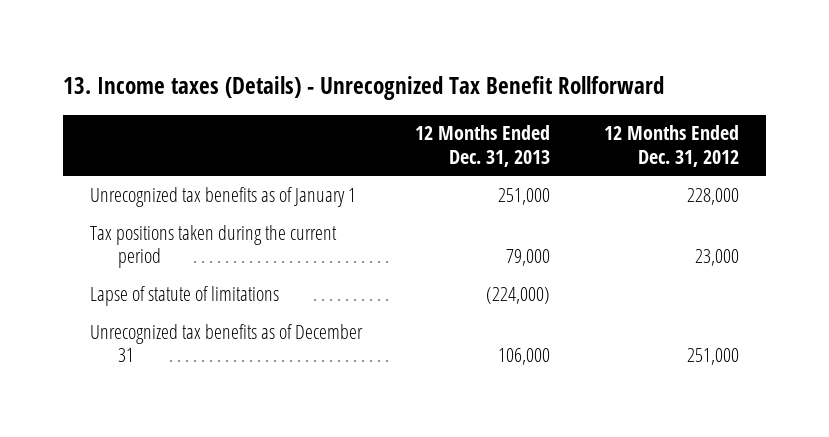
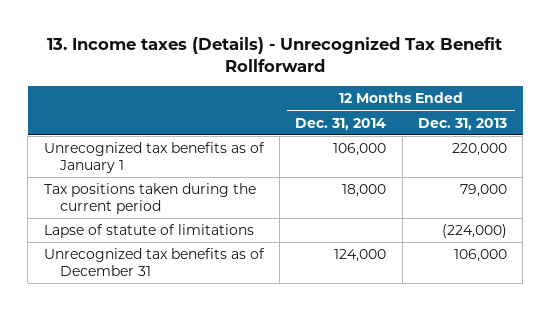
[603,125,739,167] 12 Months Ended Dec. 31, 2012 -> none
none -> [295,117,387,130] Dec. 31, 2014
[498,187,551,205] 251,000 -> [451,143,507,157] 220,000

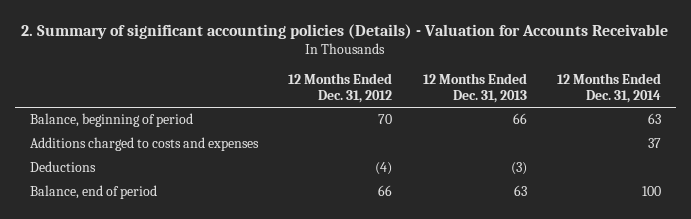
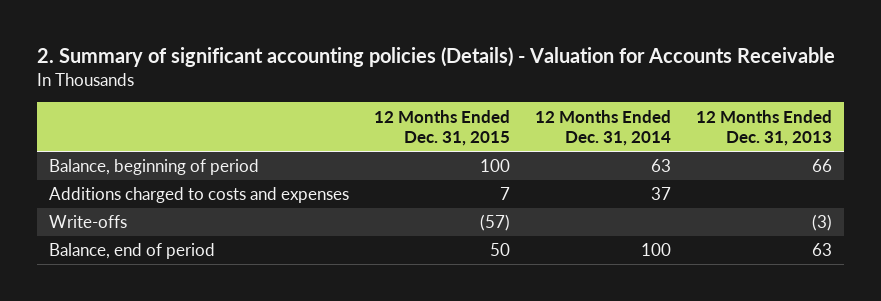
[288,72,393,103] 12 Months Ended Dec. 31, 2012 -> none
none -> [374,109,511,147] 12 Months Ended Dec. 31, 2015
[30,161,97,173] Deductions -> [49,215,128,229] Write-offs

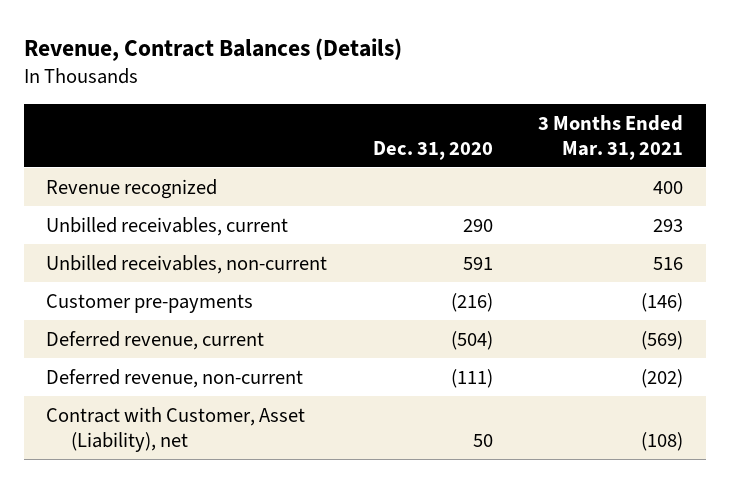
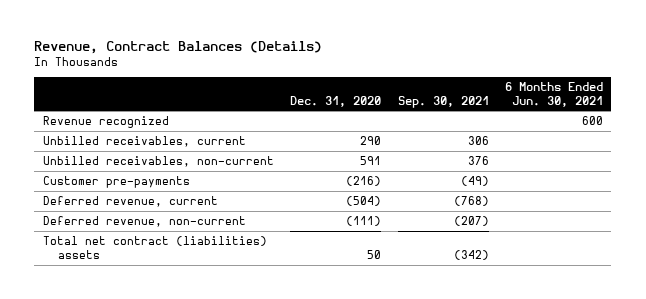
[538,114,684,160] 3 Months Ended Mar. 31, 2021 -> none
none -> [397,95,489,108] Sep. 30, 2021
none -> [504,81,603,107] 6 Months Ended Jun. 30, 2021
[46,406,306,452] Contract with Customer, Asset (Liability), net -> [42,236,267,259] Total net contract (liabilities) assets

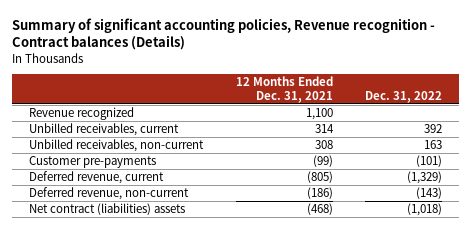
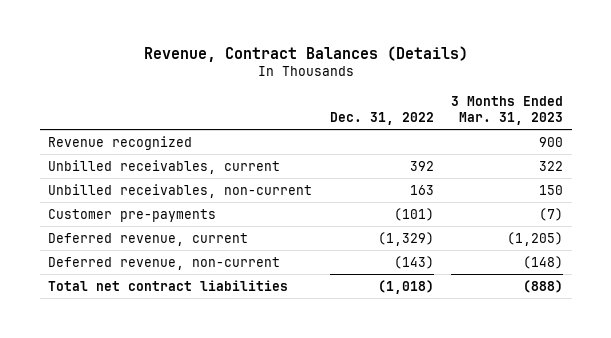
[12,17,436,51] Summary of significant accounting policies, Revenue recognition - Contract balances (Details) -> [143,46,468,63] Revenue, Contract Balances (Details)
[235,76,333,103] 12 Months Ended Dec. 31, 2021 -> none
none -> [451,95,564,125] 3 Months Ended Mar. 31, 2023
[28,203,185,216] Net contract (liabilities) assets -> [48,279,289,291] Total net contract liabilities

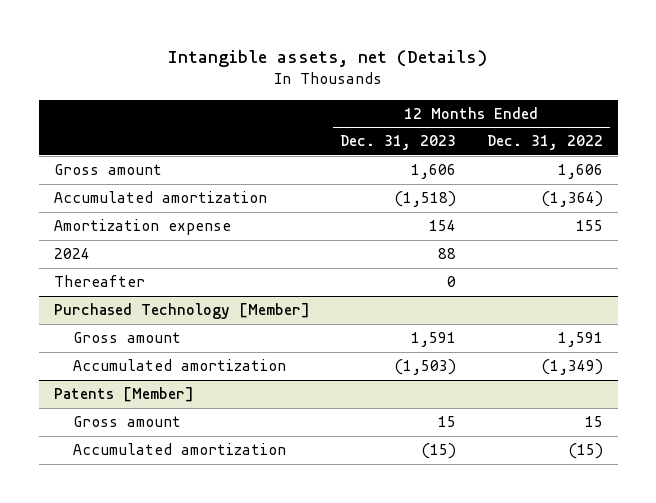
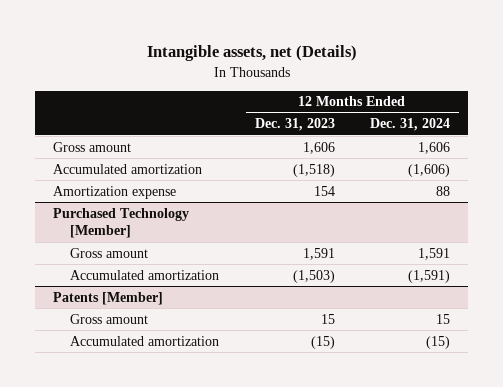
[486,135,603,151] Dec. 31, 2022 -> none
none -> [370,118,451,132] Dec. 31, 2024
[53,248,90,260] 2024 -> none
[53,275,145,288] Thereafter -> none

